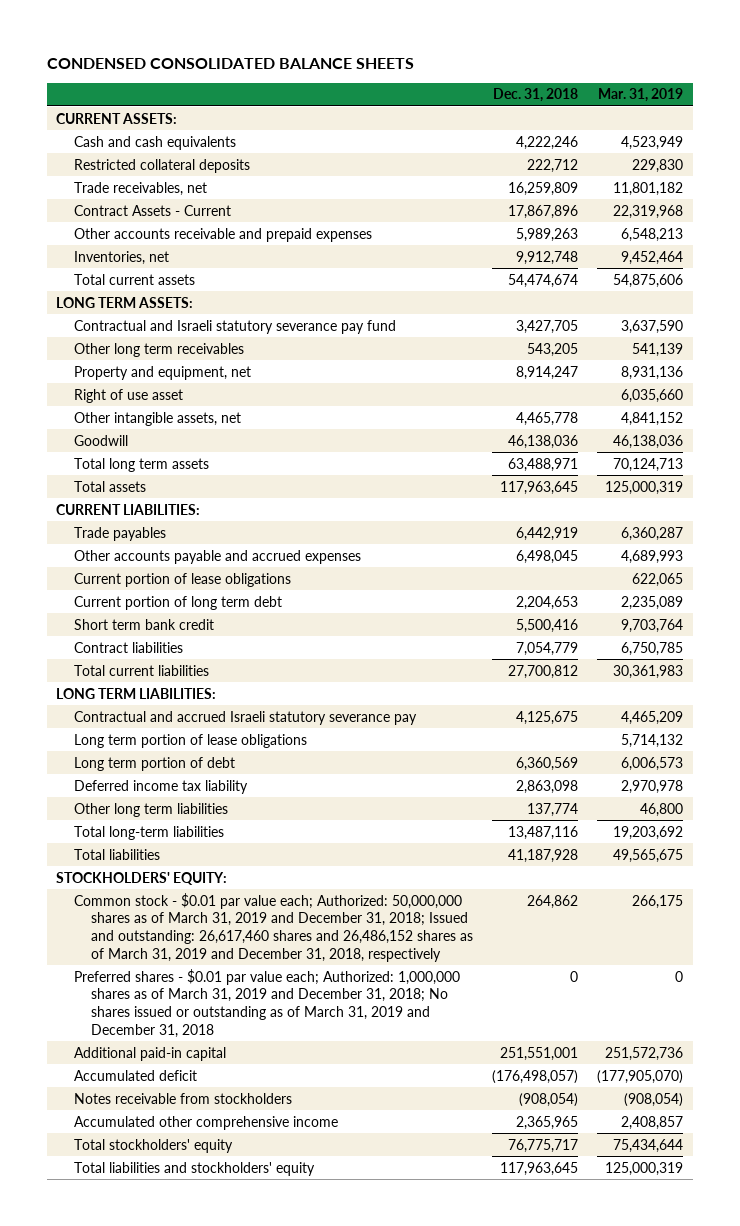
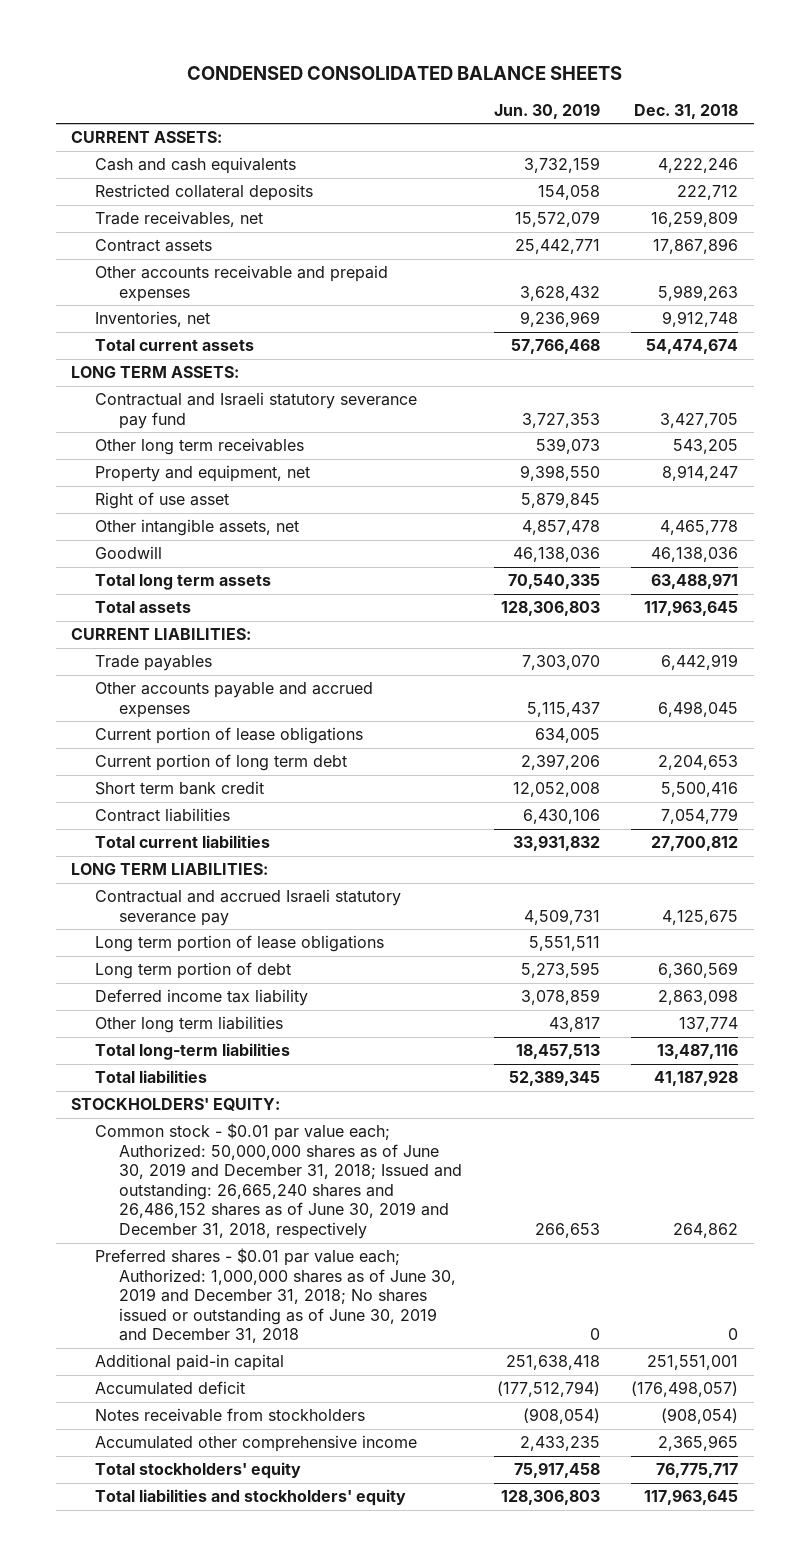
[598,88,684,103] Mar. 31, 2019 -> none
none -> [493,102,600,119] Jun. 30, 2019
[73,204,231,216] Contract Assets - Current -> [95,239,213,253] Contract assets
[73,892,474,962] Common stock - $0.01 par value each; Authorized: 50,000,000 shares as of March 31, 2019 and December 31, 2018; Issued and outstanding: 26,617,460 shares and 26,486,152 shares as of March 31, 2019 and December 31, 2018, respectively -> [95,1123,463,1239] Common stock - $0.01 par value each; Authorized: 50,000,000 shares as of June 30, 2019 and December 31, 2018; Issued and outstanding: 26,665,240 shares and 26,486,152 shares as of June 30, 2019 and December 31, 2018, respectively
[73,968,460,1038] Preferred shares - $0.01 par value each; Authorized: 1,000,000 shares as of March 31, 2019 and December 31, 2018; No shares issued or outstanding as of March 31, 2019 and December 31, 2018 -> [95,1248,457,1344] Preferred shares - $0.01 par value each; Authorized: 1,000,000 shares as of June 30, 2019 and December 31, 2018; No shares issued or outstanding as of June 30, 2019 and December 31, 2018

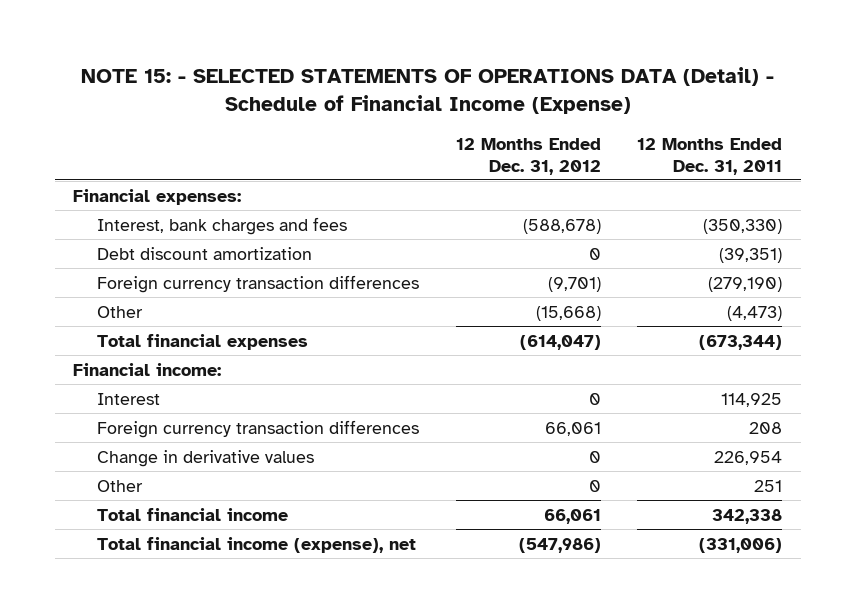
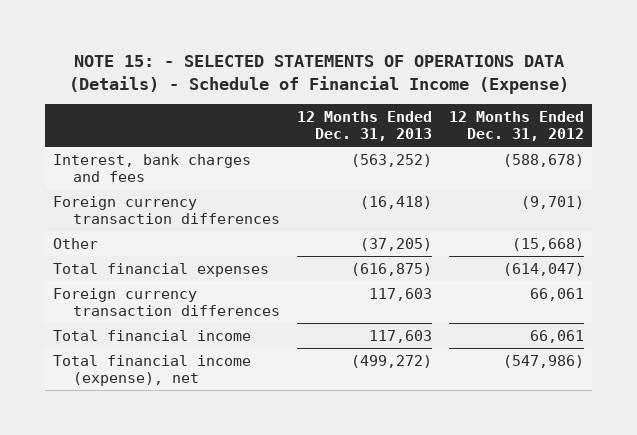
[80,67,774,115] NOTE 15: - SELECTED STATEMENTS OF OPERATIONS DATA (Detail) - Schedule of Financial Income (Expense) -> [68,55,569,94] NOTE 15: - SELECTED STATEMENTS OF OPERATIONS DATA (Details) - Schedule of Financial Income (Expense)
[637,138,783,175] 12 Months Ended Dec. 31, 2011 -> none
none -> [296,110,432,141] 12 Months Ended Dec. 31, 2013
[73,188,242,205] Financial expenses: -> none
[97,246,313,260] Debt discount amortization -> none
[73,362,222,376] Financial income: -> none
[97,392,161,405] Interest -> none
[97,449,315,467] Change in derivative values -> none
[97,479,144,492] Other -> none

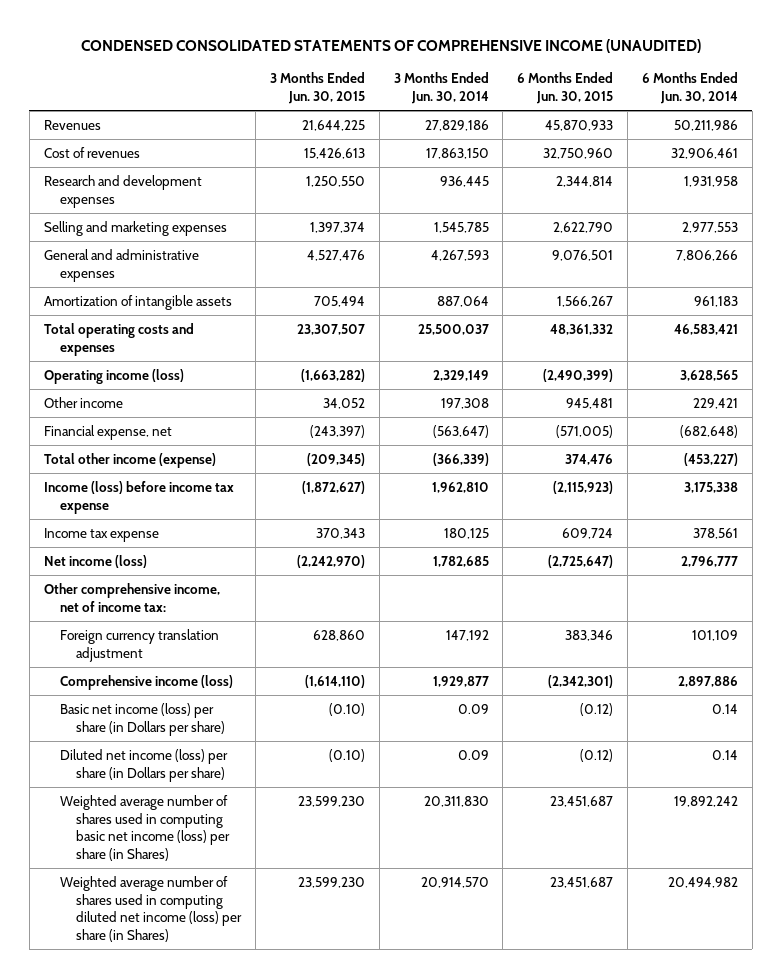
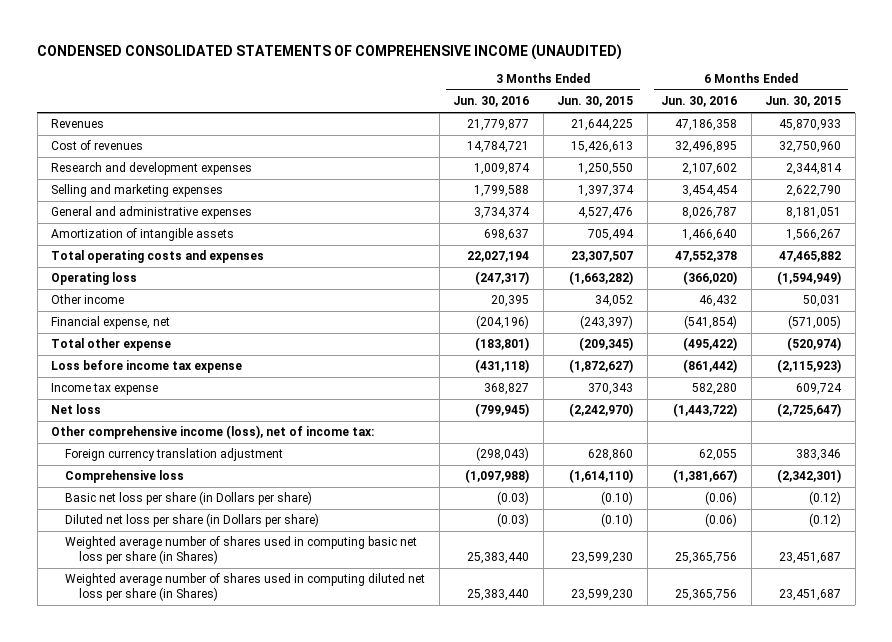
[393,72,489,104] 3 Months Ended Jun. 30, 2014 -> none
[641,72,738,104] 6 Months Ended Jun. 30, 2014 -> none
none -> [453,96,530,108] Jun. 30, 2016
none -> [661,96,738,108] Jun. 30, 2016
[552,249,614,261] 9,076,501 -> [786,207,842,220] 8,181,051
[550,323,614,335] 48,361,332 -> [779,251,842,263] 47,465,882
[43,368,184,384] Operating income (loss) -> [51,272,138,286] Operating loss
[543,368,614,382] (2,490,399) -> [777,271,842,286] (1,594,949)
[566,397,614,409] 945,481 -> [803,295,842,308] 50,031
[43,452,216,468] Total other income (expense) -> [51,338,172,352] Total other expense
[565,453,614,465] 374,476 -> [787,337,842,352] (520,974)
[43,480,234,514] Income (loss) before income tax expense -> [51,360,243,374] Loss before income tax expense
[43,554,147,568] Net income (loss) -> [51,404,102,415] Net loss
[43,582,220,612] Other comprehensive income, net of income tax: -> [51,425,375,440] Other comprehensive income (loss), net of income tax:
[60,674,234,690] Comprehensive income (loss) -> [64,470,184,484] Comprehensive loss
[60,702,226,736] Basic net income (loss) per share (in Dollars per share) -> [64,491,312,506] Basic net loss per share (in Dollars per share)
[60,748,229,782] Diluted net income (loss) per share (in Dollars per share) -> [64,513,319,528] Diluted net loss per share (in Dollars per share)
[60,794,231,861] Weighted average number of shares used in computing basic net income (loss) per share (in Shares) -> [64,536,417,565] Weighted average number of shares used in computing basic net loss per share (in Shares)
[60,875,243,942] Weighted average number of shares used in computing diluted net income (loss) per share (in Shares) -> [64,573,425,602] Weighted average number of shares used in computing diluted net loss per share (in Shares)

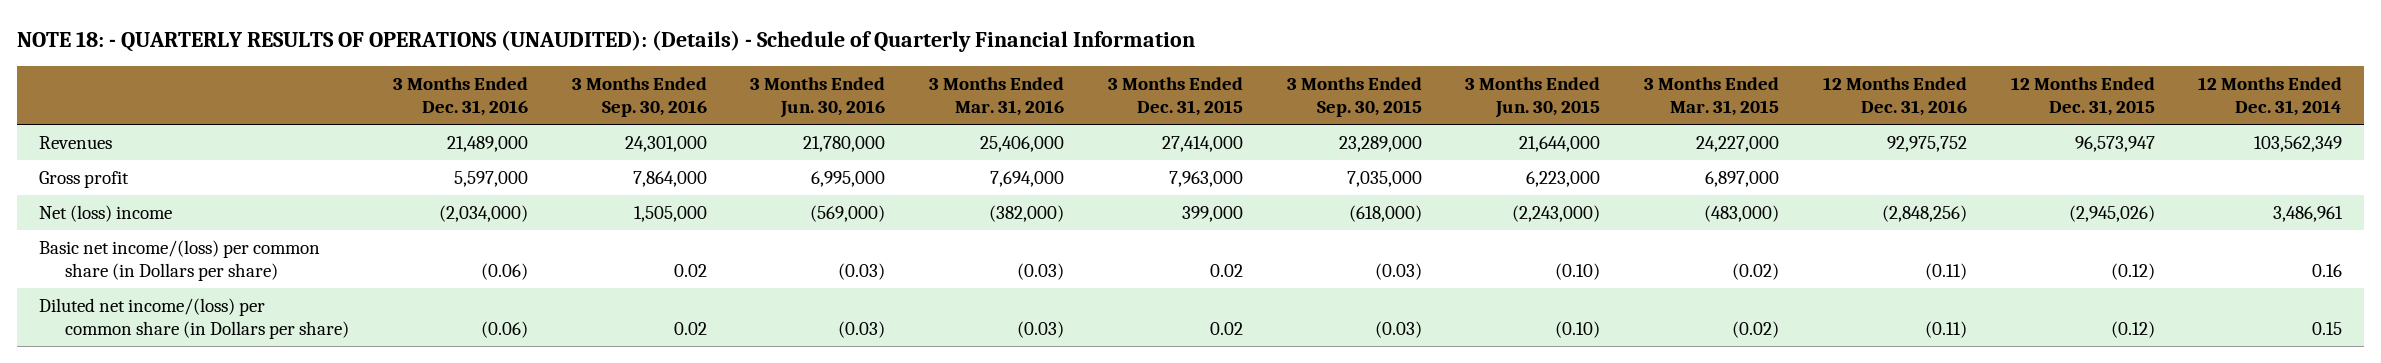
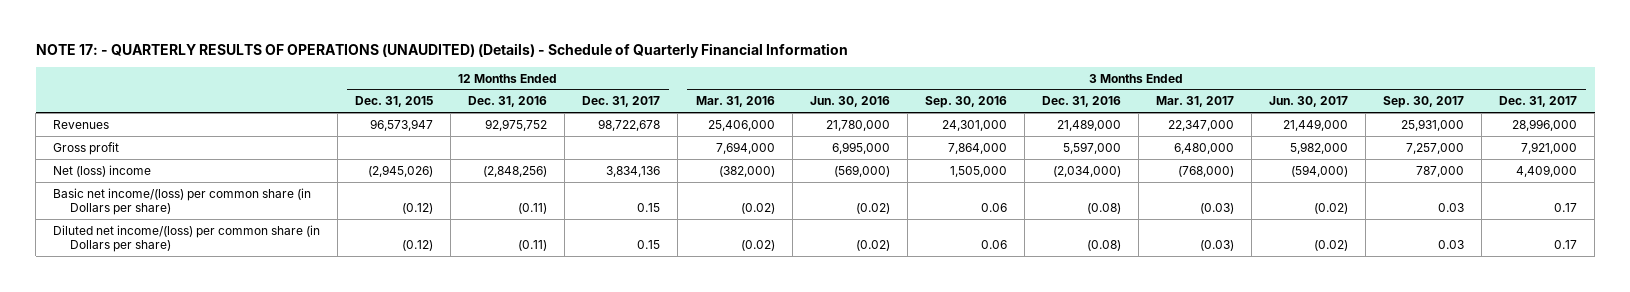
[16,29,1195,52] NOTE 18: - QUARTERLY RESULTS OF OPERATIONS (UNAUDITED): (Details) - Schedule of Quarterly Financial Information -> [35,42,848,58] NOTE 17: - QUARTERLY RESULTS OF OPERATIONS (UNAUDITED) (Details) - Schedule of Quarterly Financial Information
[1107,76,1243,117] 3 Months Ended Dec. 31, 2015 -> none
[1286,76,1422,118] 3 Months Ended Sep. 30, 2015 -> none
[1465,76,1601,119] 3 Months Ended Jun. 30, 2015 -> none
[1644,76,1780,117] 3 Months Ended Mar. 31, 2015 -> none
[2198,76,2343,117] 12 Months Ended Dec. 31, 2014 -> none
none -> [582,96,661,108] Dec. 31, 2017
none -> [1155,96,1234,108] Mar. 31, 2017
none -> [1268,96,1348,108] Jun. 30, 2017
none -> [1382,96,1464,109] Sep. 30, 2017
none -> [1498,96,1577,108] Dec. 31, 2017
[480,263,528,281] (0.06) -> [1086,202,1121,214] (0.08)
[673,264,707,278] 0.02 -> [980,202,1007,212] 0.06
[838,263,886,281] (0.03) -> [855,202,890,214] (0.02)
[1017,263,1065,281] (0.03) -> [740,202,775,214] (0.02)
[480,321,528,339] (0.06) -> [1086,239,1121,251] (0.08)
[673,322,707,336] 0.02 -> [980,239,1007,249] 0.06
[838,321,886,339] (0.03) -> [855,239,890,251] (0.02)
[1017,321,1065,339] (0.03) -> [740,239,775,251] (0.02)

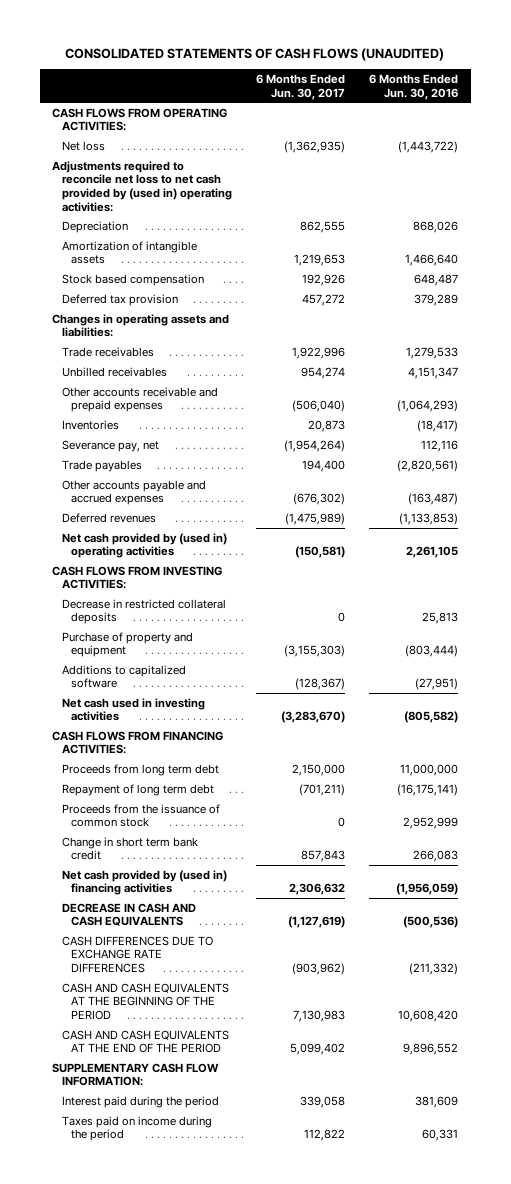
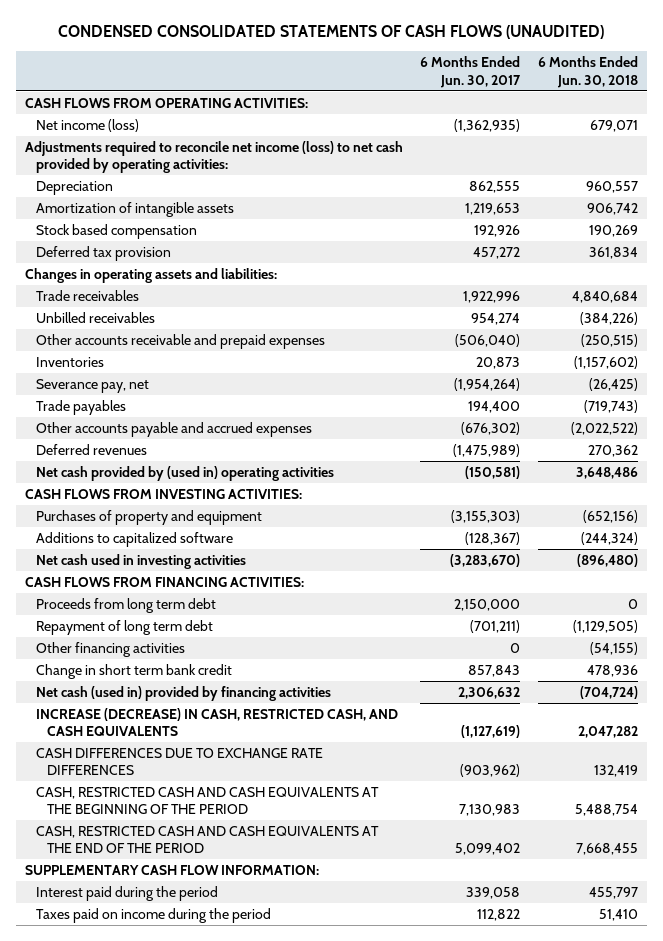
[65,47,445,61] CONSOLIDATED STATEMENTS OF CASH FLOWS (UNAUDITED) -> [58,25,605,40] CONDENSED CONSOLIDATED STATEMENTS OF CASH FLOWS (UNAUDITED)
[369,74,459,100] 6 Months Ended Jun. 30, 2016 -> none
none -> [538,56,639,88] 6 Months Ended Jun. 30, 2018
[61,140,105,151] Net loss -> [35,118,139,132] Net income (loss)
[52,160,232,212] Adjustments required to reconcile net loss to net cash provided by (used in) operating activities: -> [24,140,403,174] Adjustments required to reconcile net income (loss) to net cash provided by operating activities:
[61,598,226,625] Decrease in restricted collateral deposits -> none
[61,631,193,658] Purchase of property and equipment -> [35,509,262,525] Purchases of property and equipment
[61,803,220,828] Proceeds from the issuance of common stock -> none
none -> [35,641,185,657] Other financing activities
[61,869,227,896] Net cash provided by (used in) financing activities -> [35,685,331,701] Net cash (used in) provided by financing activities
[61,902,196,927] DECREASE IN CASH AND CASH EQUIVALENTS -> [35,707,398,737] INCREASE (DECREASE) IN CASH, RESTRICTED CASH, AND CASH EQUIVALENTS
[61,982,229,1021] CASH AND CASH EQUIVALENTS AT THE BEGINNING OF THE PERIOD -> [35,786,379,815] CASH, RESTRICTED CASH AND CASH EQUIVALENTS AT THE BEGINNING OF THE PERIOD
[61,1029,229,1054] CASH AND CASH EQUIVALENTS AT THE END OF THE PERIOD -> [35,825,379,854] CASH, RESTRICTED CASH AND CASH EQUIVALENTS AT THE END OF THE PERIOD

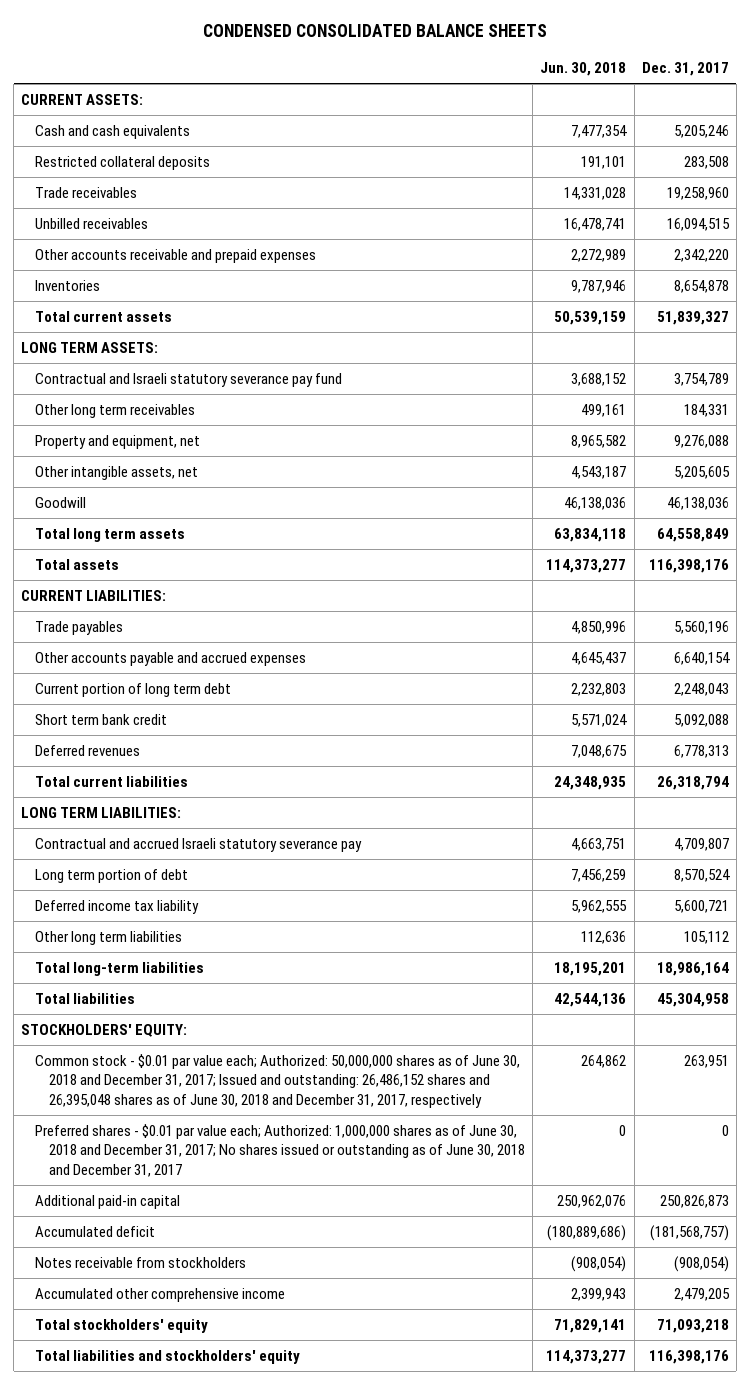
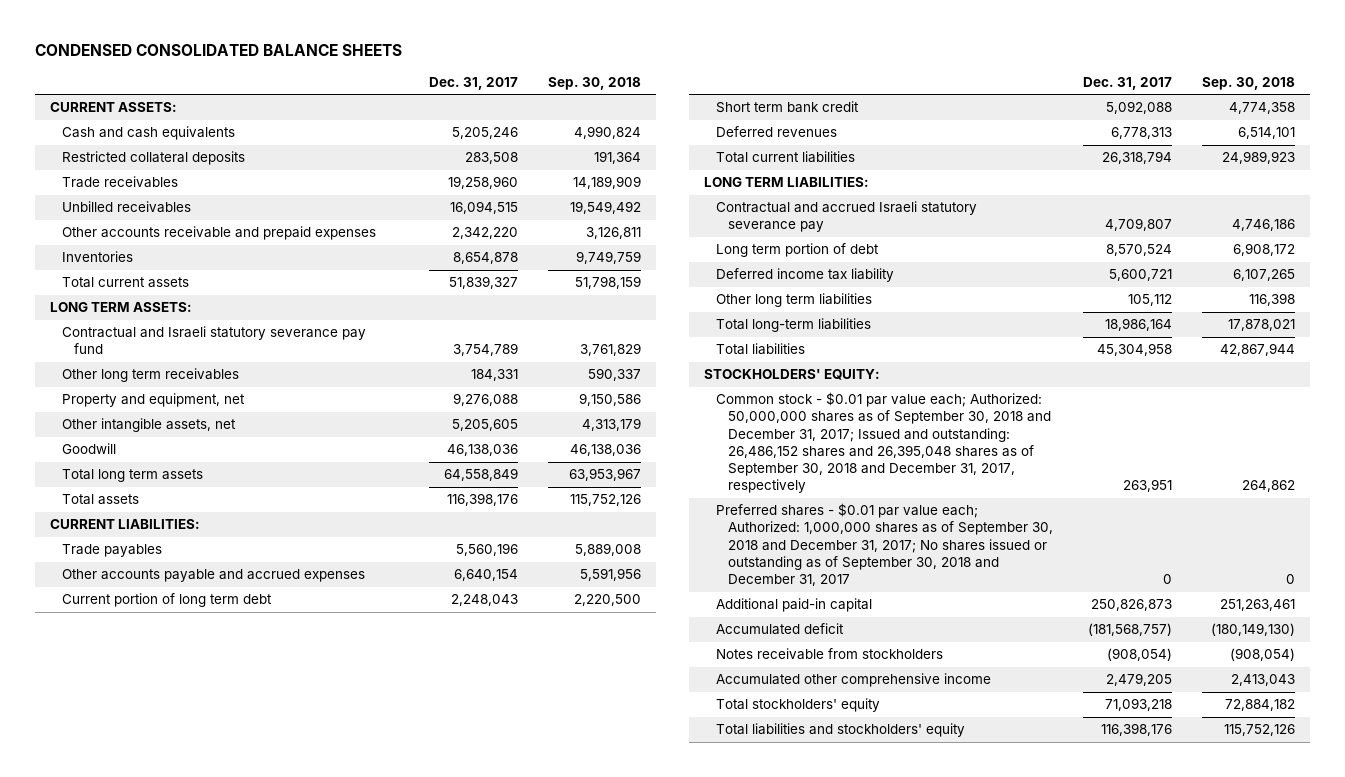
[540,62,627,77] Jun. 30, 2018 -> none
none -> [547,76,641,90] Sep. 30, 2018
[35,1053,521,1108] Common stock - $0.01 par value each; Authorized: 50,000,000 shares as of June 30, 2018 and December 31, 2017; Issued and outstanding: 26,486,152 shares and 26,395,048 shares as of June 30, 2018 and December 31, 2017, respectively -> [715,392,1051,494] Common stock - $0.01 par value each; Authorized: 50,000,000 shares as of September 30, 2018 and December 31, 2017; Issued and outstanding: 26,486,152 shares and 26,395,048 shares as of September 30, 2018 and December 31, 2017, respectively
[35,1123,526,1177] Preferred shares - $0.01 par value each; Authorized: 1,000,000 shares as of June 30, 2018 and December 31, 2017; No shares issued or outstanding as of June 30, 2018 and December 31, 2017 -> [715,503,1053,587] Preferred shares - $0.01 par value each; Authorized: 1,000,000 shares as of September 30, 2018 and December 31, 2017; No shares issued or outstanding as of September 30, 2018 and December 31, 2017

